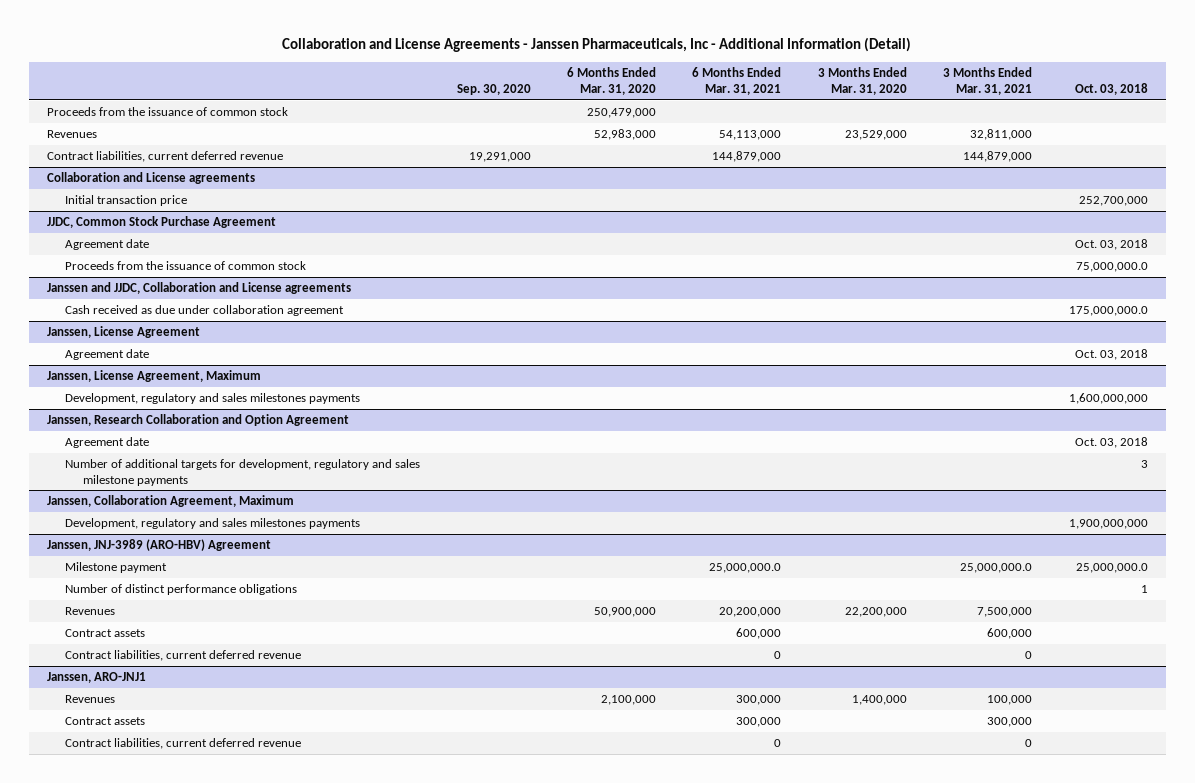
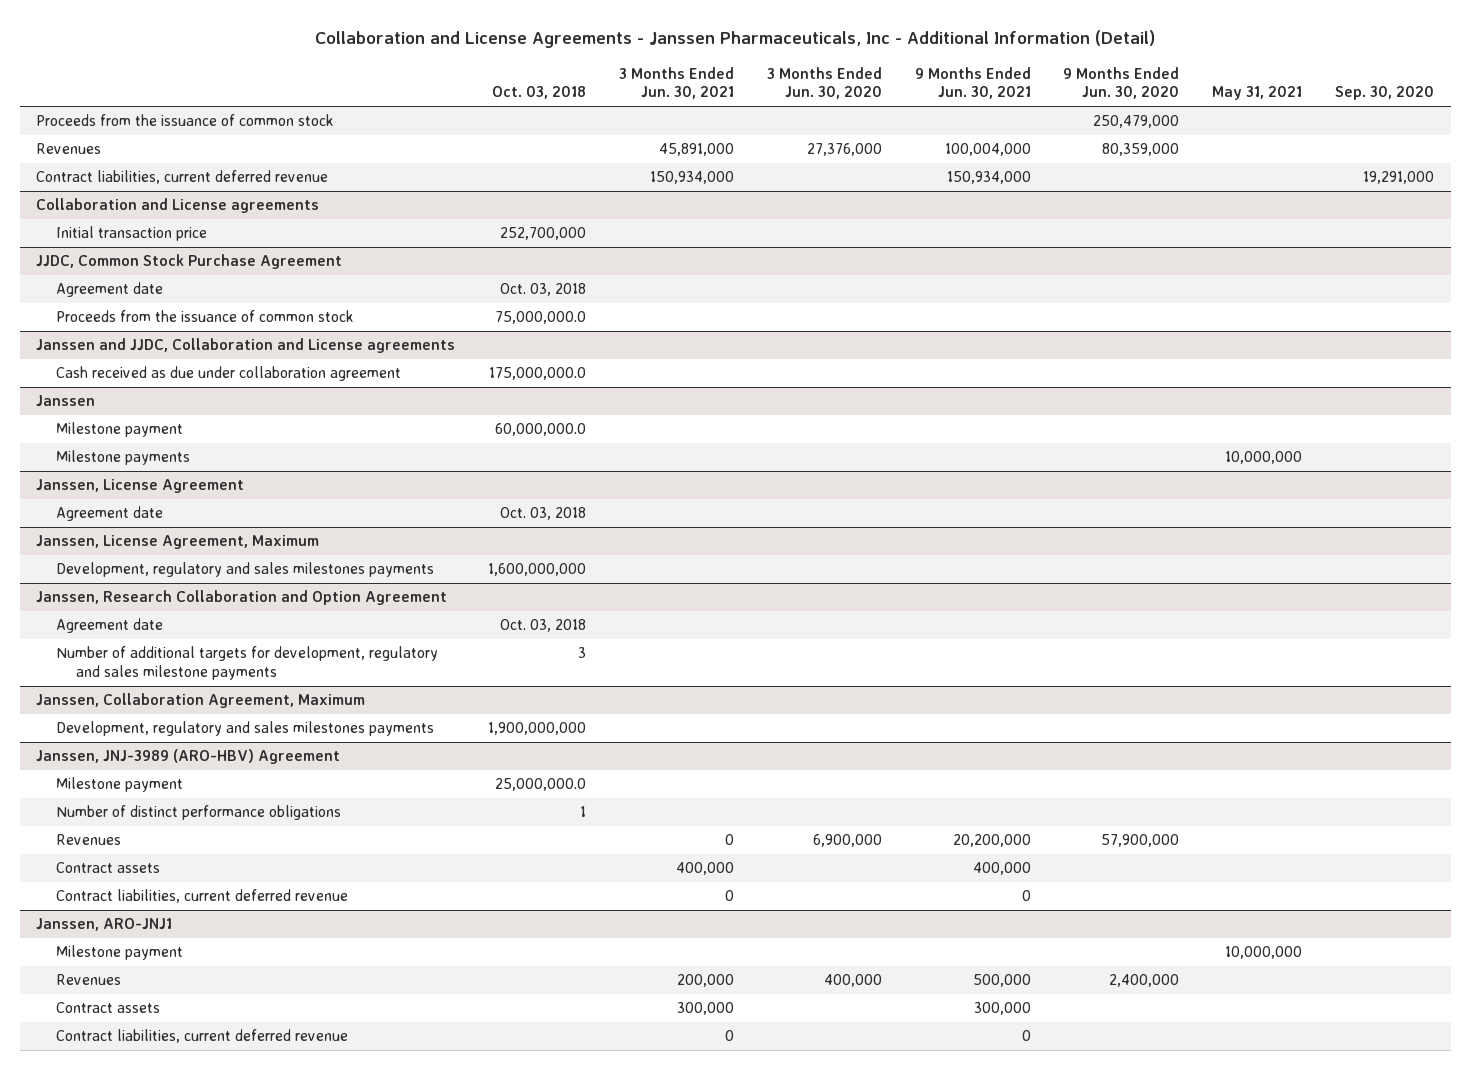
[566,67,656,95] 6 Months Ended Mar. 31, 2020 -> none
[692,67,782,95] 6 Months Ended Mar. 31, 2021 -> none
[817,67,907,95] 3 Months Ended Mar. 31, 2020 -> none
[943,67,1033,95] 3 Months Ended Mar. 31, 2021 -> none
none -> [618,66,734,100] 3 Months Ended Jun. 30, 2021
none -> [766,66,882,100] 3 Months Ended Jun. 30, 2020
none -> [914,66,1031,100] 9 Months Ended Jun. 30, 2021
none -> [1063,66,1180,100] 9 Months Ended Jun. 30, 2020
none -> [1212,86,1303,101] May 31, 2021
none -> [36,395,96,408] Janssen
none -> [56,422,184,438] Milestone payment
none -> [56,450,191,466] Milestone payments
none -> [56,945,184,961] Milestone payment

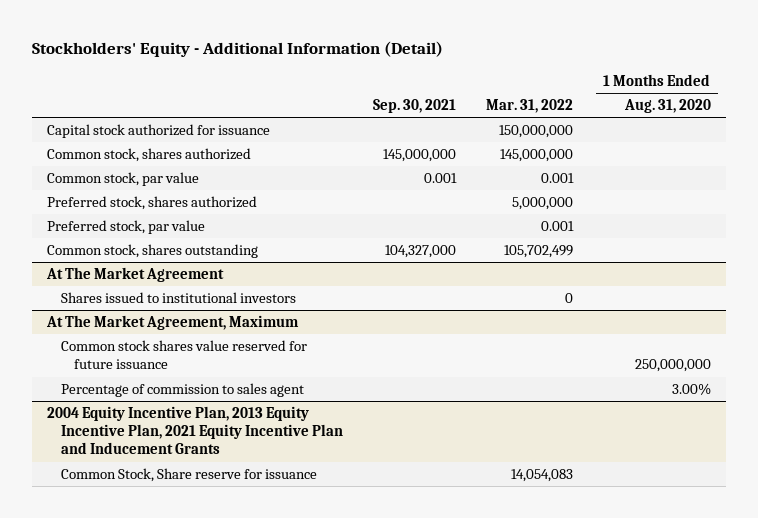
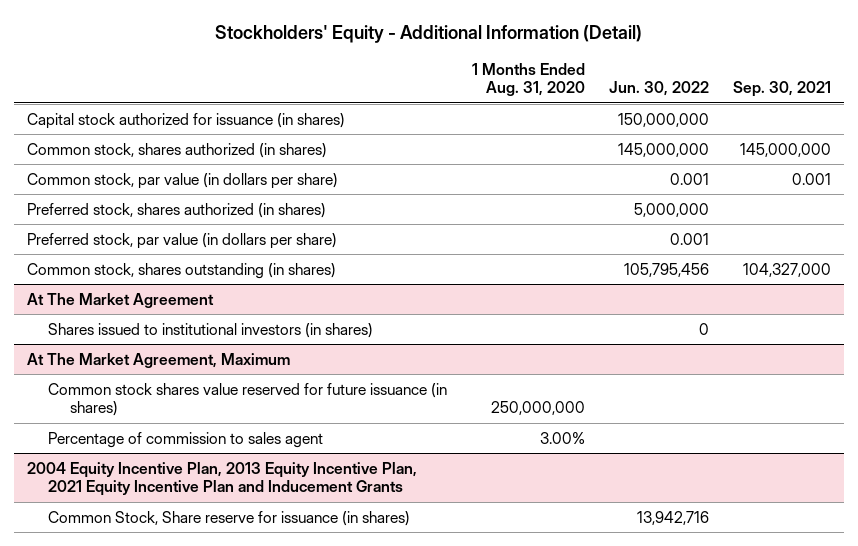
[486,99,574,114] Mar. 31, 2022 -> none
none -> [609,81,710,97] Jun. 30, 2022
[47,124,271,139] Capital stock authorized for issuance -> [26,112,345,129] Capital stock authorized for issuance (in shares)
[47,148,252,163] Common stock, shares authorized -> [26,142,327,158] Common stock, shares authorized (in shares)
[47,172,200,187] Common stock, par value -> [26,172,338,189] Common stock, par value (in dollars per share)
[47,196,258,211] Preferred stock, shares authorized -> [26,202,326,218] Preferred stock, shares authorized (in shares)
[47,220,206,235] Preferred stock, par value -> [26,232,337,249] Preferred stock, par value (in dollars per share)
[47,244,259,259] Common stock, shares outstanding -> [26,262,336,279] Common stock, shares outstanding (in shares)
[60,292,296,304] Shares issued to institutional investors -> [48,322,374,338] Shares issued to institutional investors (in shares)
[60,340,307,370] Common stock shares value reserved for future issuance -> [48,382,448,417] Common stock shares value reserved for future issuance (in shares)
[60,468,317,483] Common Stock, Share reserve for issuance -> [48,510,411,526] Common Stock, Share reserve for issuance (in shares)

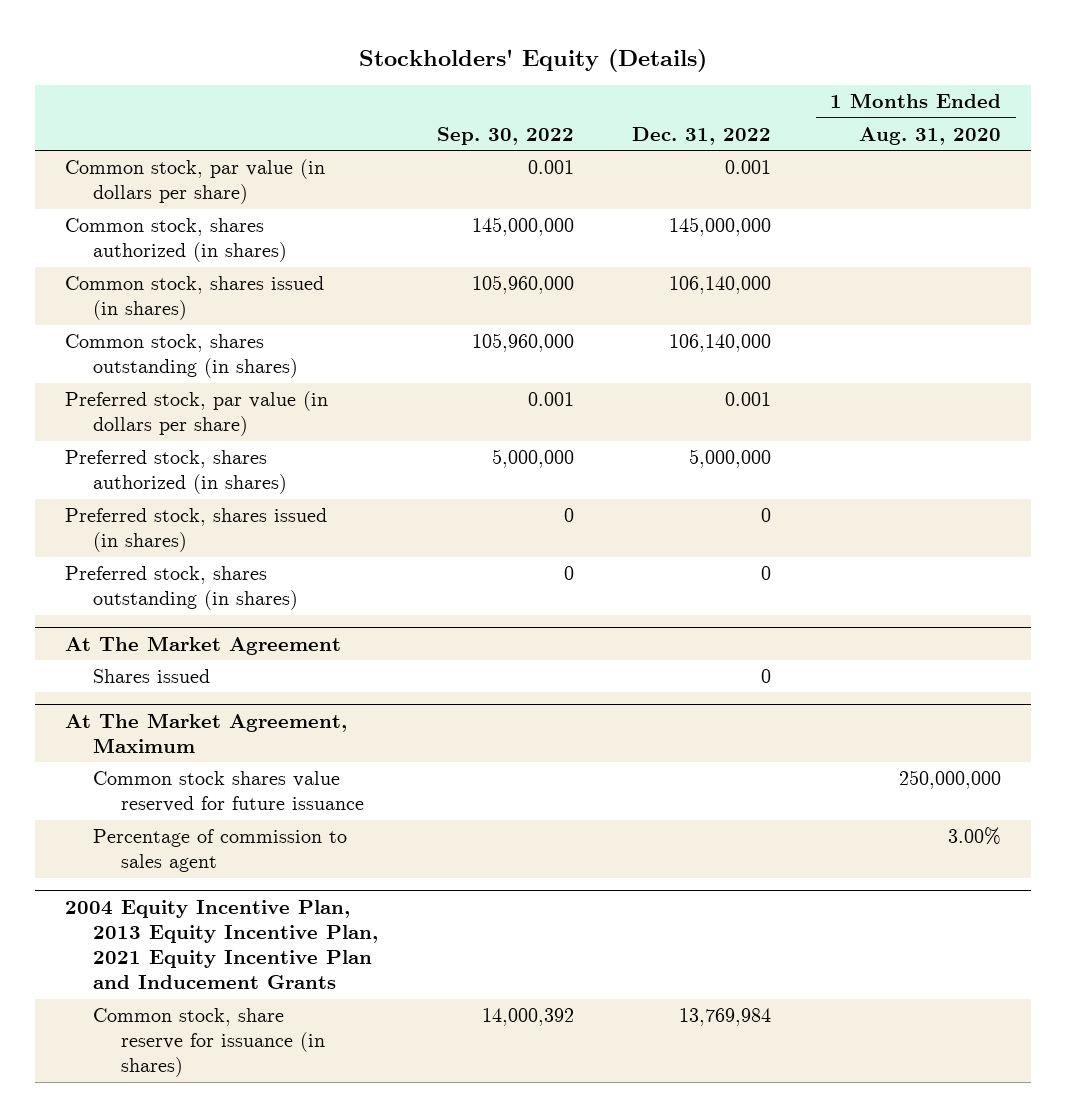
[215,24,643,43] Stockholders' Equity - Additional Information (Detail) -> [358,48,707,72] Stockholders' Equity (Details)
[609,81,710,97] Jun. 30, 2022 -> none
[733,81,832,98] Sep. 30, 2021 -> none
none -> [436,126,574,145] Sep. 30, 2022
none -> [632,126,772,145] Dec. 31, 2022
[26,112,345,129] Capital stock authorized for issuance (in shares) -> none
[26,142,327,158] Common stock, shares authorized (in shares) -> [64,217,287,263] Common stock, shares authorized (in shares)
none -> [64,275,324,321] Common stock, shares issued (in shares)
[26,232,337,249] Preferred stock, par value (in dollars per share) -> [64,390,328,437] Preferred stock, par value (in dollars per share)
[26,202,326,218] Preferred stock, shares authorized (in shares) -> [64,449,287,495] Preferred stock, shares authorized (in shares)
none -> [64,507,327,553] Preferred stock, shares issued (in shares)
none -> [64,565,298,611] Preferred stock, shares outstanding (in shares)
[48,322,374,338] Shares issued to institutional investors (in shares) -> [92,668,210,683] Shares issued
[48,382,448,417] Common stock shares value reserved for future issuance (in shares) -> [92,770,364,813] Common stock shares value reserved for future issuance
[48,510,411,526] Common Stock, Share reserve for issuance (in shares) -> [92,1007,325,1078] Common stock, share reserve for issuance (in shares)

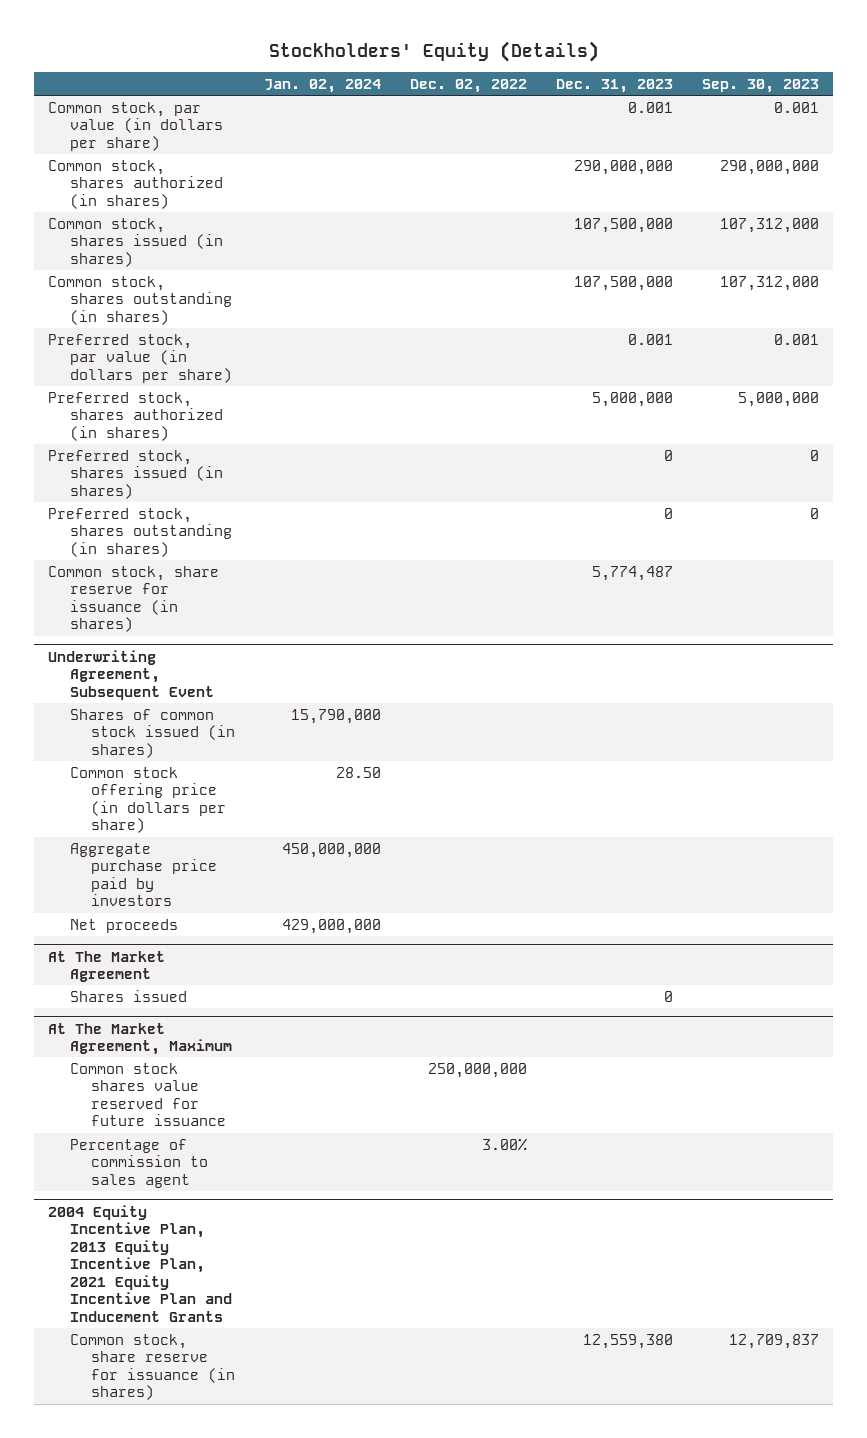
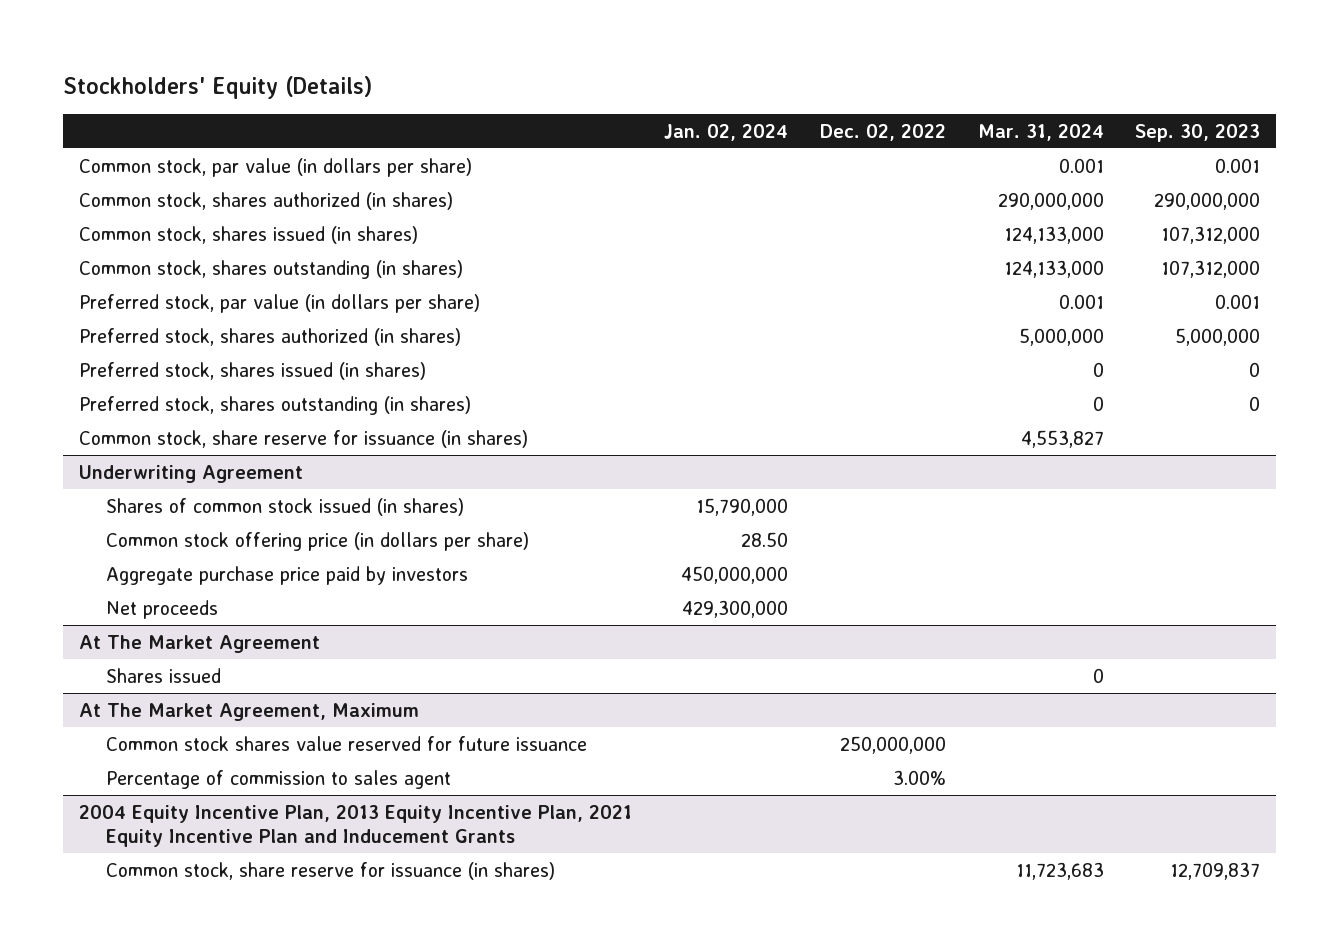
[556,78,674,93] Dec. 31, 2023 -> none
none -> [977,123,1104,141] Mar. 31, 2024
[48,649,214,700] Underwriting Agreement, Subsequent Event -> [78,464,303,483] Underwriting Agreement
[282,918,382,934] 429,000,000 -> [681,599,788,618] 429,300,000

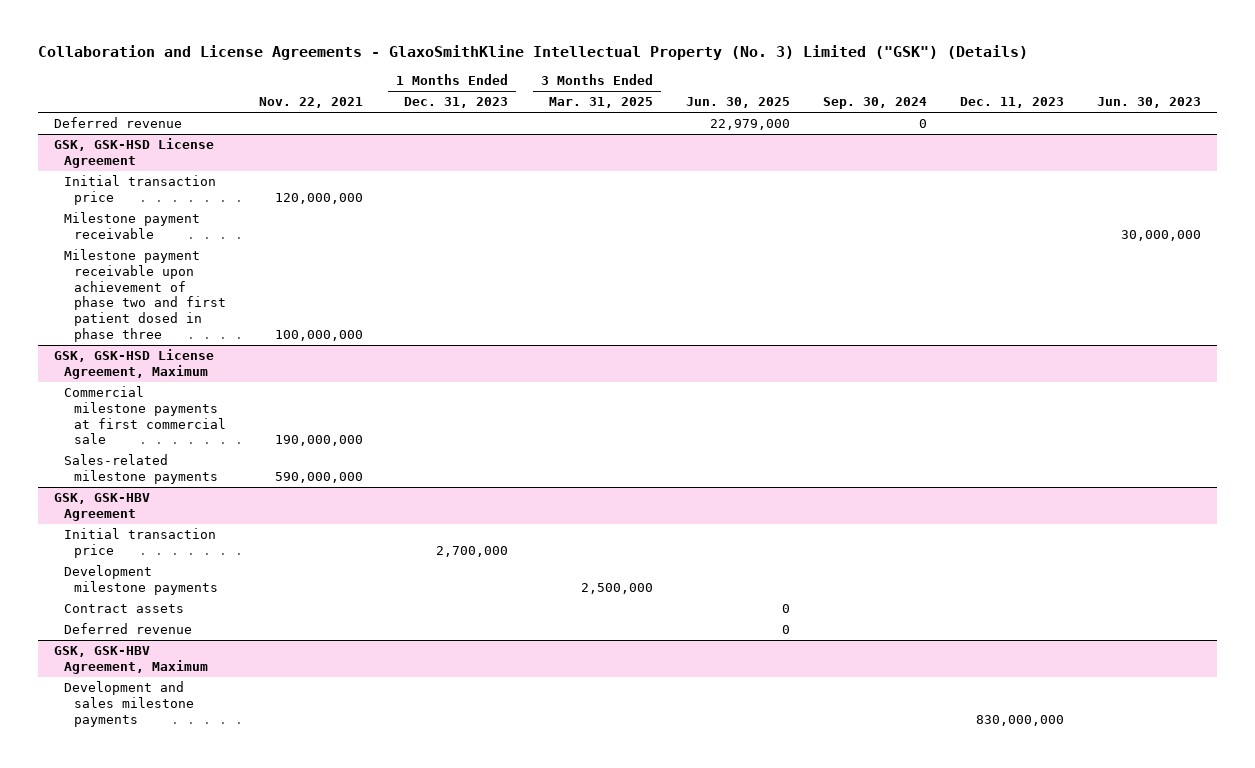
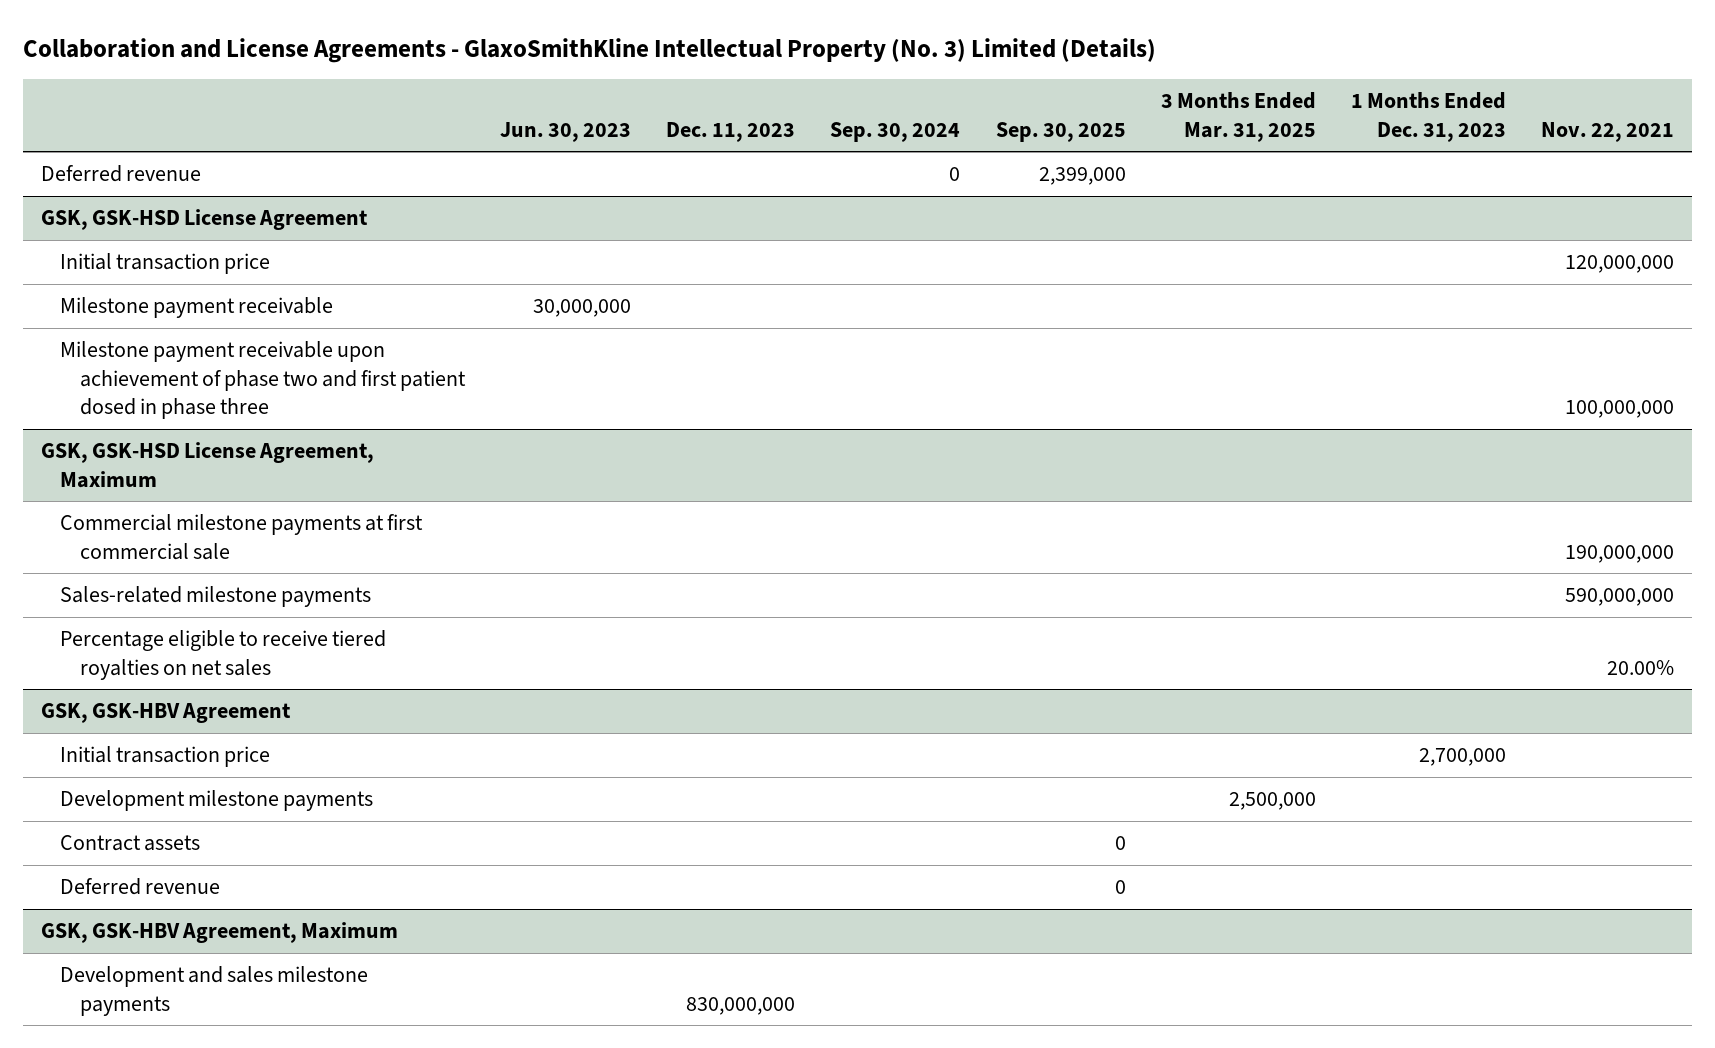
[37,45,1028,61] Collaboration and License Agreements - GlaxoSmithKline Intellectual Property (No. 3) Limited ("GSK") (Details) -> [23,38,1157,64] Collaboration and License Agreements - GlaxoSmithKline Intellectual Property (No. 3) Limited (Details)
[685,97,790,109] Jun. 30, 2025 -> none
none -> [995,121,1126,142] Sep. 30, 2025
none -> [60,630,387,680] Percentage eligible to receive tiered royalties on net sales

